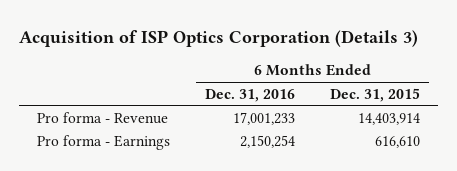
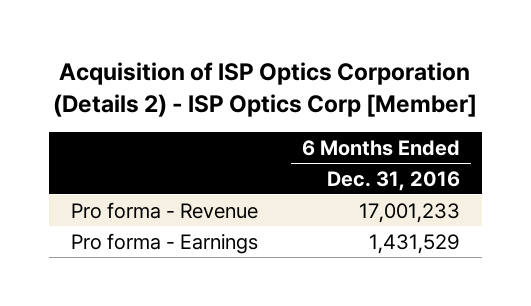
[19,30,419,48] Acquisition of ISP Optics Corporation (Details 3) -> [53,62,478,118] Acquisition of ISP Optics Corporation (Details 2) - ISP Optics Corp [Member]
[330,87,421,102] Dec. 31, 2015 -> none
[239,134,295,148] 2,150,254 -> [369,233,461,254] 1,431,529

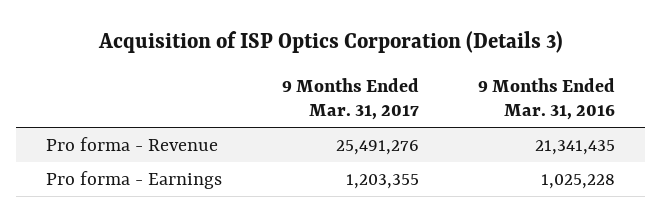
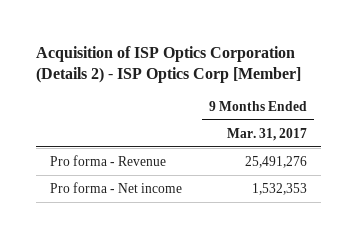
[97,31,563,54] Acquisition of ISP Optics Corporation (Details 3) -> [36,45,302,84] Acquisition of ISP Optics Corporation (Details 2) - ISP Optics Corp [Member]
[478,77,616,121] 9 Months Ended Mar. 31, 2016 -> none
[46,170,223,189] Pro forma - Earnings -> [50,181,183,193] Pro forma - Net income
[345,173,419,189] 1,203,355 -> [252,182,308,195] 1,532,353

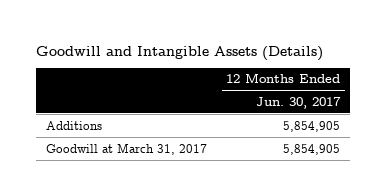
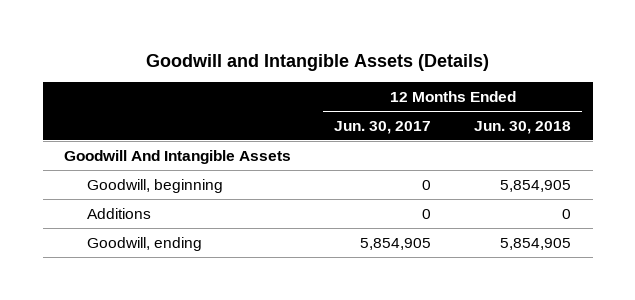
none -> [474,120,572,134] Jun. 30, 2018
none -> [64,149,292,164] Goodwill And Intangible Assets
none -> [86,178,223,193] Goodwill, beginning
[283,120,341,132] 5,854,905 -> [422,208,432,219] 0
[46,142,208,155] Goodwill at March 31, 2017 -> [86,236,202,251] Goodwill, ending

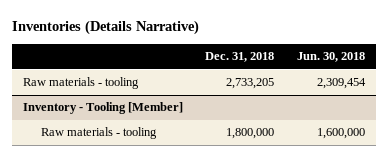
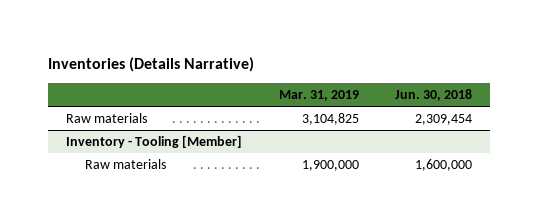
[205,52,275,63] Dec. 31, 2018 -> none
none -> [278,90,359,102] Mar. 31, 2019
[23,77,140,90] Raw materials - tooling -> [65,113,147,124] Raw materials
[41,127,158,140] Raw materials - tooling -> [84,159,166,170] Raw materials

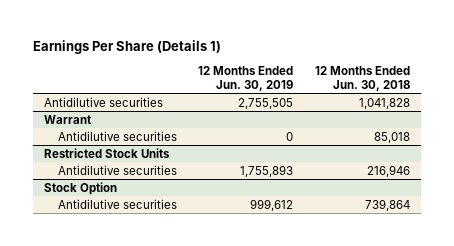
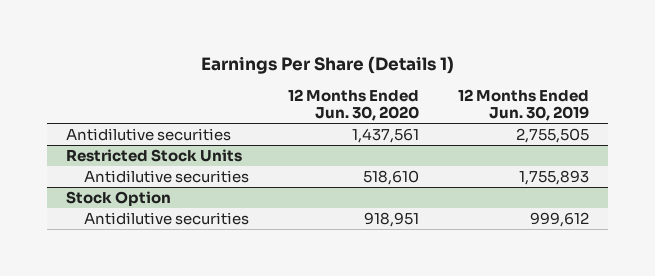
[315,66,411,91] 12 Months Ended Jun. 30, 2018 -> none
none -> [288,88,420,122] 12 Months Ended Jun. 30, 2020
[43,114,91,124] Warrant -> none
[57,130,177,141] Antidilutive securities -> none

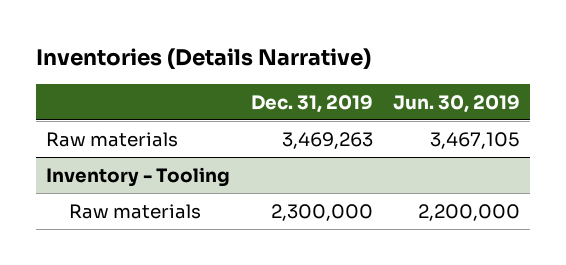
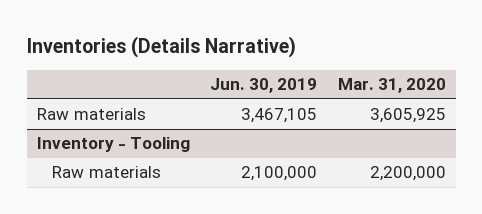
[250,94,373,113] Dec. 31, 2019 -> none
none -> [337,78,446,94] Mar. 31, 2020
[418,203,521,221] 2,200,000 -> [241,166,318,182] 2,100,000

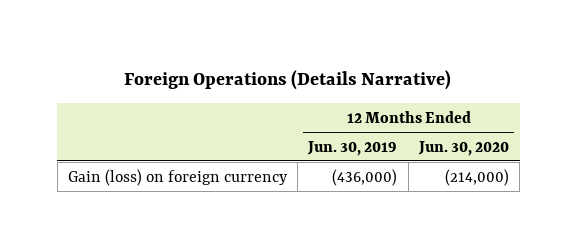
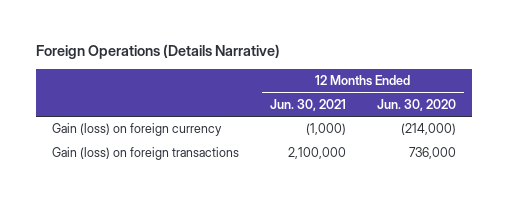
[307,140,398,156] Jun. 30, 2019 -> none
none -> [270,98,347,111] Jun. 30, 2021
none -> [52,147,240,161] Gain (loss) on foreign transactions

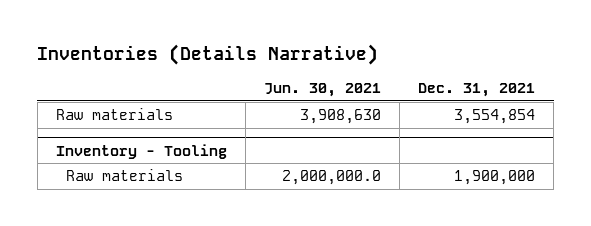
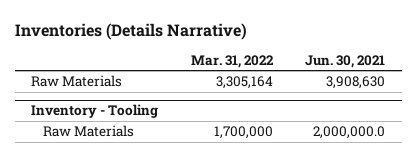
[418,83,536,98] Dec. 31, 2021 -> none
none -> [190,55,274,69] Mar. 31, 2022
[55,108,173,121] Raw materials -> [31,75,123,88] Raw Materials
[66,169,184,182] Raw materials -> [43,125,135,138] Raw Materials

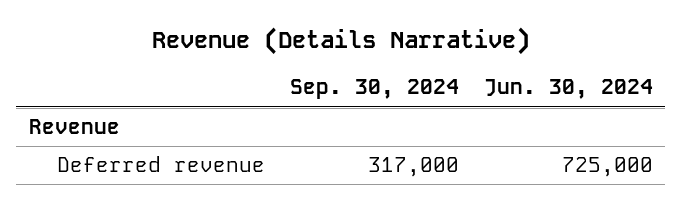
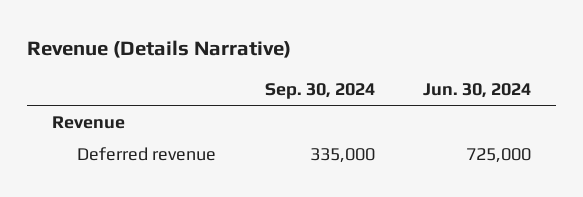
[367,157,459,178] 317,000 -> [309,147,375,163] 335,000

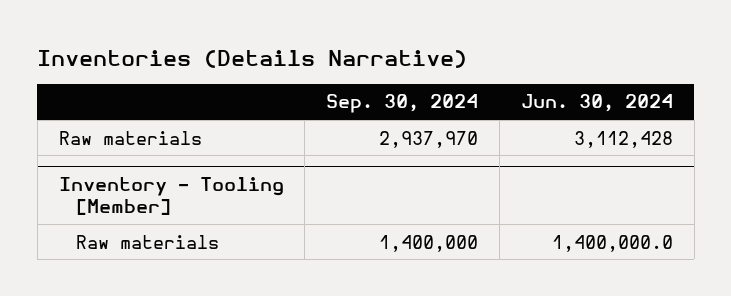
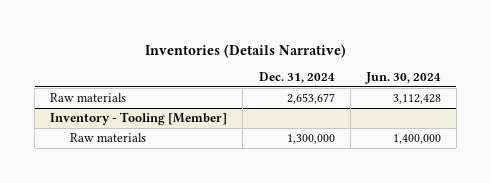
[326,94,479,114] Sep. 30, 2024 -> none
none -> [258,72,335,84] Dec. 31, 2024
[551,234,673,252] 1,400,000.0 -> [392,133,441,144] 1,400,000

